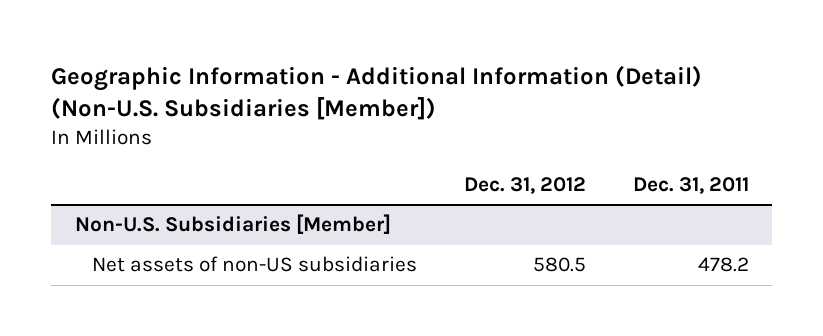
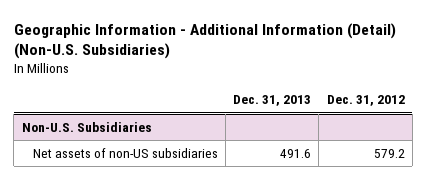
[51,64,703,120] Geographic Information - Additional Information (Detail) (Non-U.S. Subsidiaries [Member]) -> [13,22,396,60] Geographic Information - Additional Information (Detail) (Non-U.S. Subsidiaries)
[632,176,749,194] Dec. 31, 2011 -> none
none -> [233,95,312,107] Dec. 31, 2013
[74,214,391,235] Non-U.S. Subsidiaries [Member] -> [21,121,152,132] Non-U.S. Subsidiaries
[532,257,586,273] 580.5 -> [373,148,405,158] 579.2

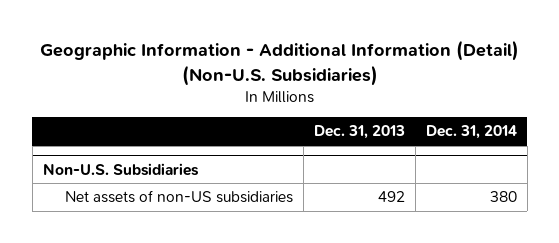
[326,95,405,107] Dec. 31, 2012 -> none
none -> [425,125,517,140] Dec. 31, 2014
[280,148,312,158] 491.6 -> [378,191,406,203] 492

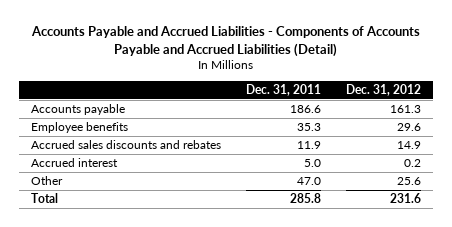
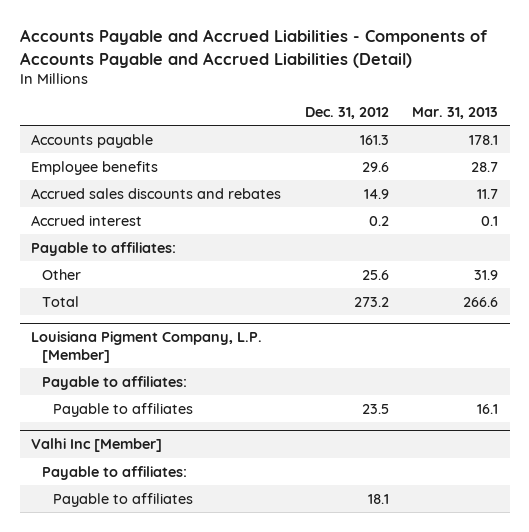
[245,83,321,96] Dec. 31, 2011 -> none
none -> [412,107,499,120] Mar. 31, 2013
none -> [31,241,177,256] Payable to affiliates:
[389,193,421,204] 231.6 -> [353,296,389,307] 273.2
none -> [31,331,263,364] Louisiana Pigment Company, L.P. [Member]
none -> [42,375,188,390] Payable to affiliates:
none -> [53,402,194,417] Payable to affiliates
none -> [31,438,163,453] Valhi Inc [Member]
none -> [42,465,188,480] Payable to affiliates:
none -> [53,492,194,507] Payable to affiliates

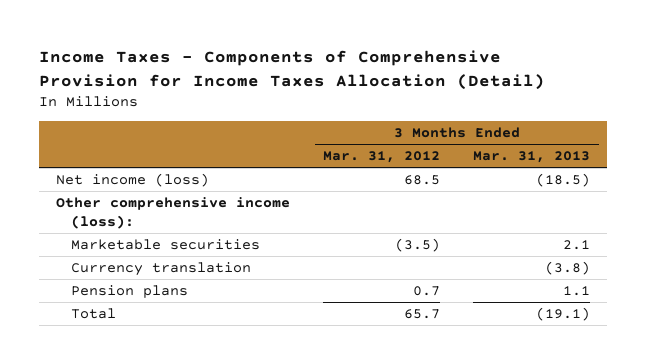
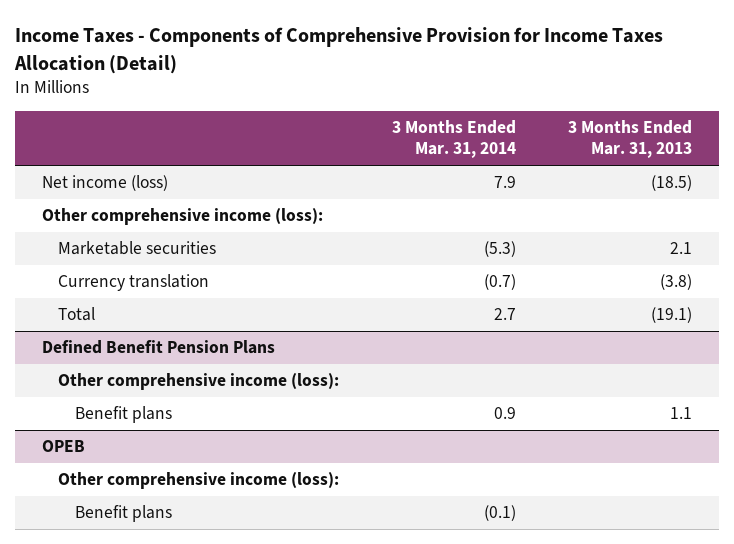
[323,151,441,164] Mar. 31, 2012 -> none
none -> [391,120,516,159] 3 Months Ended Mar. 31, 2014
[70,284,188,298] Pension plans -> none
none -> [41,340,275,355] Defined Benefit Pension Plans
none -> [58,373,340,391] Other comprehensive income (loss):
none -> [75,406,173,424] Benefit plans
none -> [41,440,85,453] OPEB
none -> [58,472,340,490] Other comprehensive income (loss):
none -> [75,505,173,523] Benefit plans

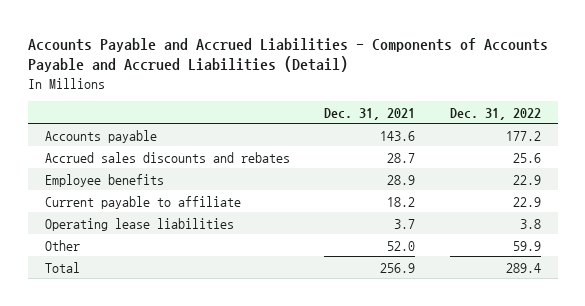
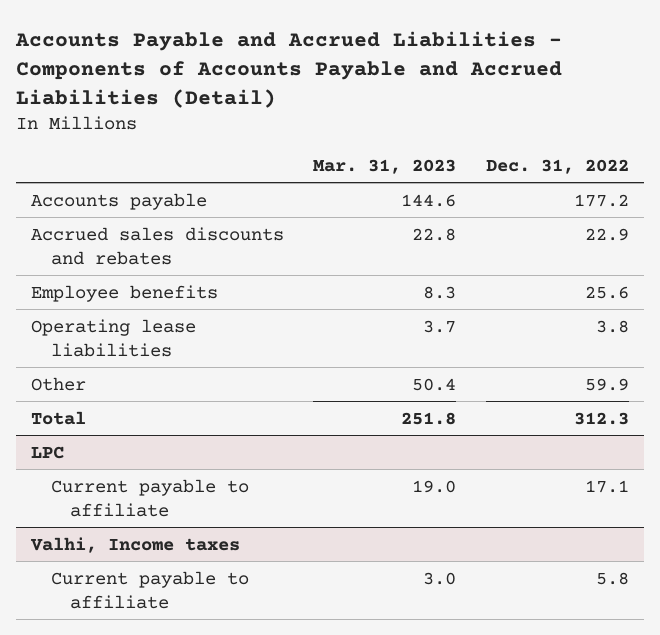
[324,107,416,120] Dec. 31, 2021 -> none
none -> [313,158,457,174] Mar. 31, 2023
[44,195,241,209] Current payable to affiliate -> none
[512,152,541,163] 25.6 -> [584,227,629,241] 22.9
[512,174,541,185] 22.9 -> [584,285,629,299] 25.6
[505,262,541,273] 289.4 -> [573,411,629,425] 312.3
none -> [31,445,65,459] LPC
none -> [50,478,249,517] Current payable to affiliate
none -> [30,536,241,553] Valhi, Income taxes
none -> [50,570,249,609] Current payable to affiliate

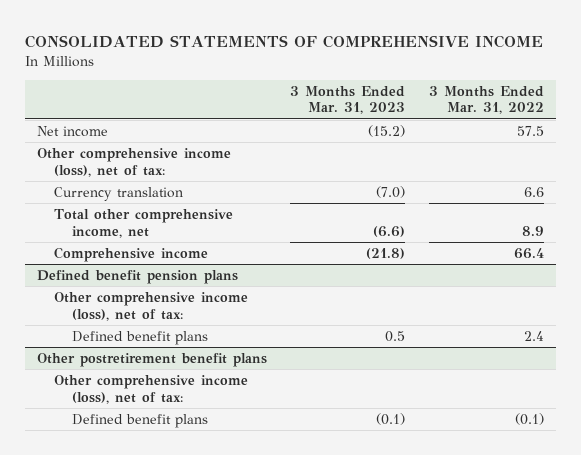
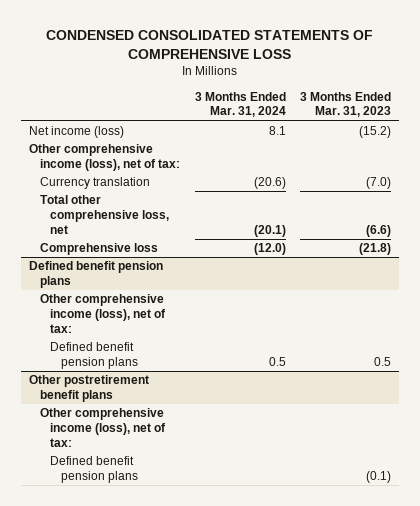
[24,34,543,48] CONSOLIDATED STATEMENTS OF COMPREHENSIVE INCOME -> [46,30,374,59] CONDENSED CONSOLIDATED STATEMENTS OF COMPREHENSIVE LOSS
[429,85,545,115] 3 Months Ended Mar. 31, 2022 -> none
none -> [194,91,286,118] 3 Months Ended Mar. 31, 2024
[36,125,108,137] Net income -> [28,126,124,139] Net income (loss)
[54,208,234,238] Total other comprehensive income, net -> [39,195,170,235] Total other comprehensive loss, net
[54,246,209,262] Comprehensive income -> [39,243,158,256] Comprehensive loss
[71,330,208,345] Defined benefit plans -> [50,342,139,370] Defined benefit pension plans
[71,413,208,428] Defined benefit plans -> [50,456,139,484] Defined benefit pension plans

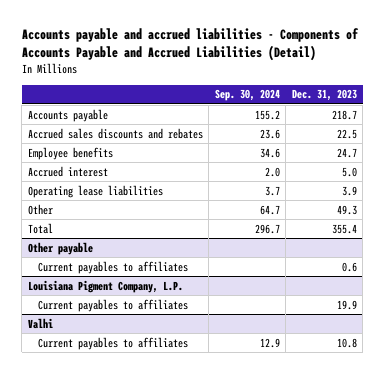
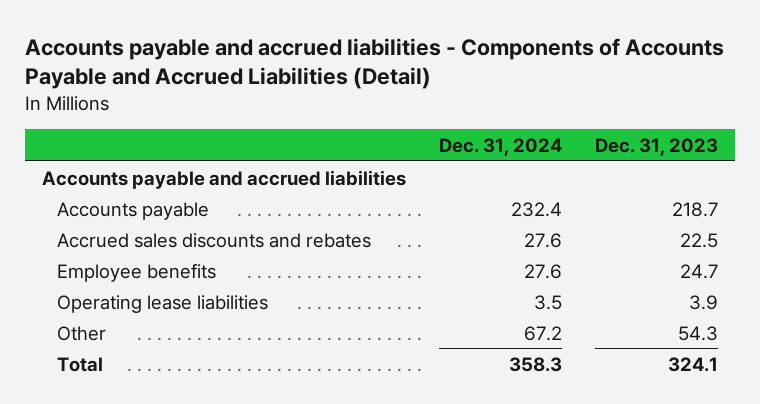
[214,89,280,102] Sep. 30, 2024 -> none
none -> [438,137,562,156] Dec. 31, 2024
none -> [41,169,406,189] Accounts payable and accrued liabilities
[27,165,108,177] Accrued interest -> none
[27,241,93,255] Other payable -> none
[38,260,189,274] Current payables to affiliates -> none
[27,279,183,293] Louisiana Pigment Company, L.P. -> none
[38,298,189,312] Current payables to affiliates -> none
[27,317,53,329] Valhi -> none
[38,336,189,350] Current payables to affiliates -> none
[336,204,357,215] 49.3 -> [678,325,719,341] 54.3
[331,223,357,234] 355.4 -> [668,356,719,372] 324.1

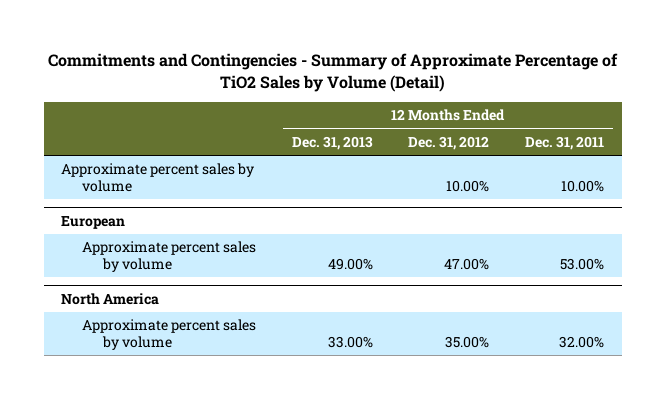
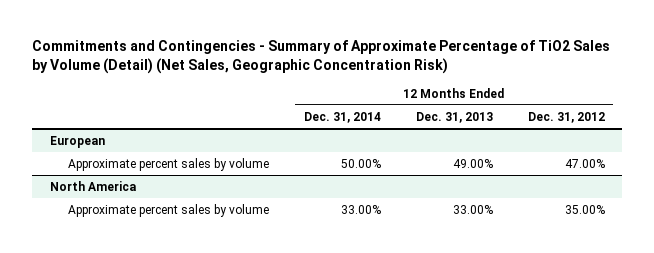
[47,52,618,92] Commitments and Contingencies - Summary of Approximate Percentage of TiO2 Sales by Volume (Detail) -> [32,39,611,74] Commitments and Contingencies - Summary of Approximate Percentage of TiO2 Sales by Volume (Detail) (Net Sales, Geographic Concentration Risk)
[525,135,605,150] Dec. 31, 2011 -> none
none -> [304,111,382,123] Dec. 31, 2014
[61,163,255,192] Approximate percent sales by volume -> none

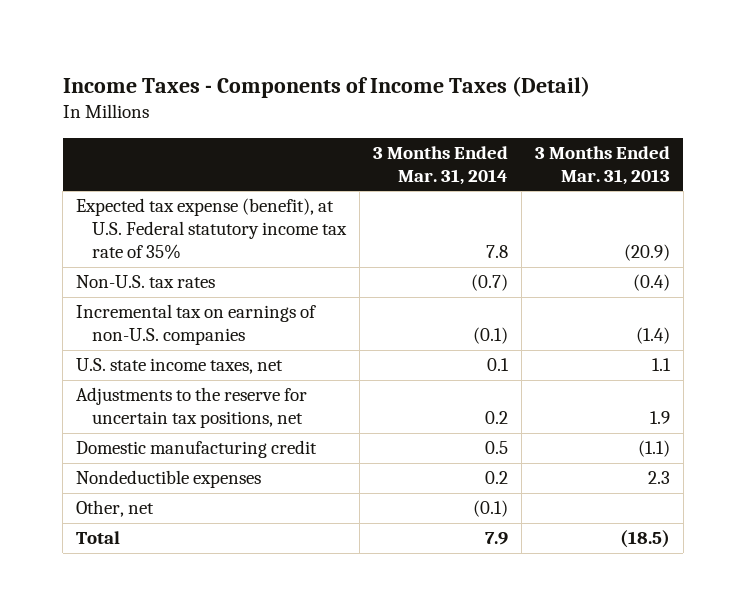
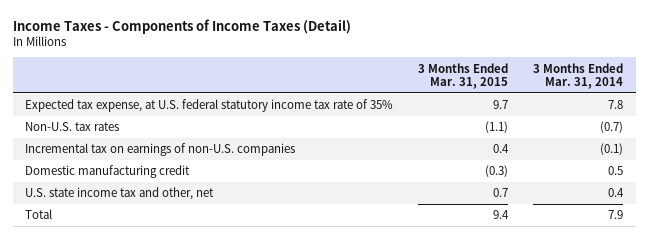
[534,146,670,186] 3 Months Ended Mar. 31, 2013 -> none
none -> [418,62,509,90] 3 Months Ended Mar. 31, 2015
[76,198,347,260] Expected tax expense (benefit), at U.S. Federal statutory income tax rate of 35% -> [25,99,394,113] Expected tax expense, at U.S. federal statutory income tax rate of 35%
[76,358,284,375] U.S. state income taxes, net -> none
[76,387,308,429] Adjustments to the reserve for uncertain tax positions, net -> none
[76,470,262,489] Nondeductible expenses -> none
[76,500,155,518] Other, net -> none
none -> [25,187,215,201] U.S. state income tax and other, net

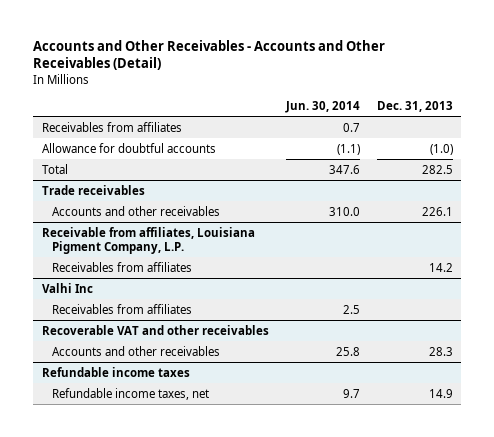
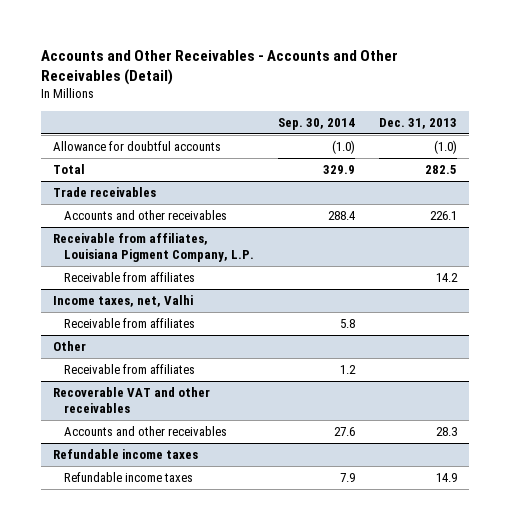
[284,100,360,113] Jun. 30, 2014 -> none
none -> [277,117,355,130] Sep. 30, 2014
[41,121,182,132] Receivables from affiliates -> none
[41,282,93,293] Valhi Inc -> none
[51,261,192,272] Receivables from affiliates -> [64,271,196,282] Receivable from affiliates
none -> [52,294,193,307] Income taxes, net, Valhi
[51,303,192,314] Receivables from affiliates -> [64,317,196,328] Receivable from affiliates
none -> [52,340,86,351] Other
none -> [64,363,196,374] Receivable from affiliates
[51,387,209,400] Refundable income taxes, net -> [64,471,194,482] Refundable income taxes

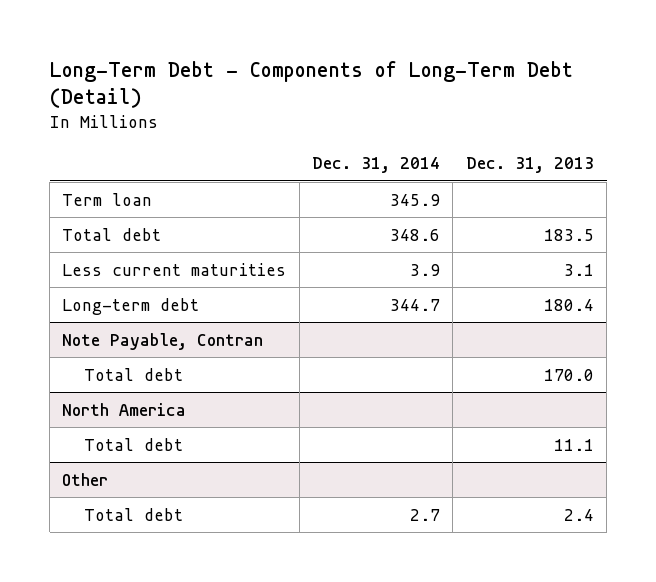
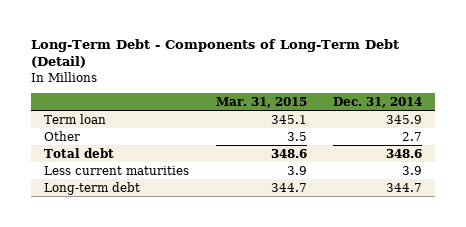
[465,157,594,174] Dec. 31, 2013 -> none
none -> [215,96,307,108] Mar. 31, 2015
none -> [44,130,81,141] Other
[62,332,264,350] Note Payable, Contran -> none
[83,367,183,381] Total debt -> none
[62,402,187,416] North America -> none
[83,437,183,451] Total debt -> none
[62,472,109,486] Other -> none
[83,507,183,521] Total debt -> none

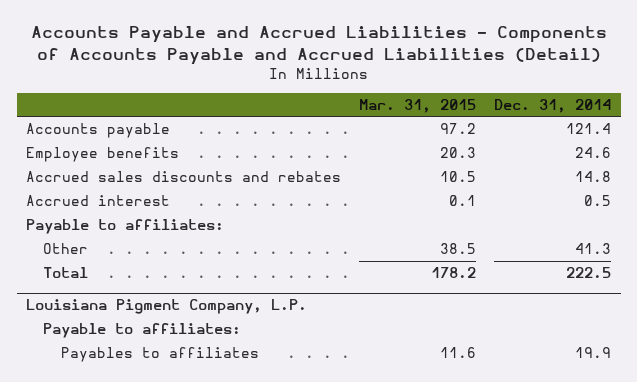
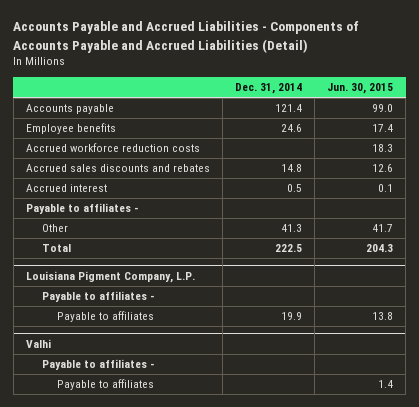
[359,98,477,113] Mar. 31, 2015 -> none
none -> [327,83,394,95] Jun. 30, 2015
none -> [25,143,200,153] Accrued workforce reduction costs
[25,219,224,235] Payable to affiliates: -> [25,203,139,215] Payable to affiliates -
[43,323,242,339] Payable to affiliates: -> [41,291,155,303] Payable to affiliates -
[60,347,259,363] Payables to affiliates -> [57,311,155,323] Payable to affiliates
none -> [25,338,51,348] Valhi
none -> [41,359,155,371] Payable to affiliates -
none -> [57,379,155,391] Payable to affiliates

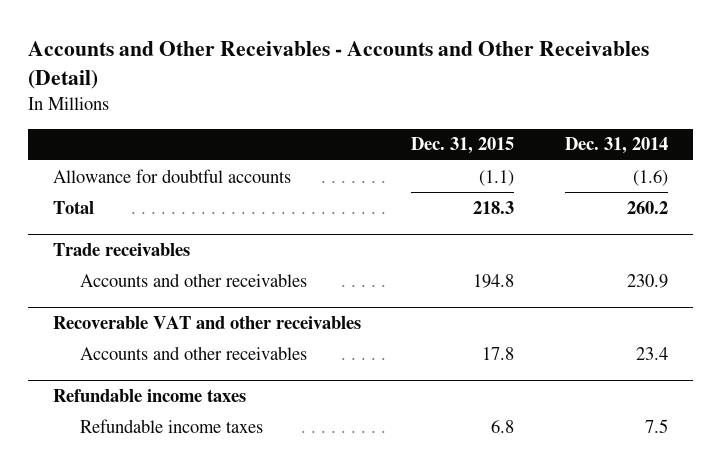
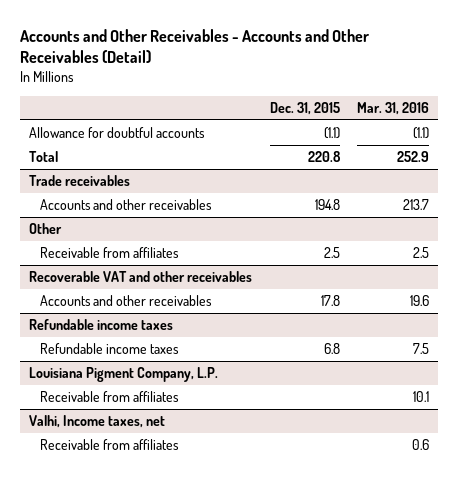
[564,137,668,155] Dec. 31, 2014 -> none
none -> [357,101,430,115] Mar. 31, 2016
[473,200,515,214] 218.3 -> [307,150,341,162] 220.8
none -> [29,222,63,234] Other
none -> [40,246,180,258] Receivable from affiliates
none -> [29,366,219,382] Louisiana Pigment Company, L.P.
none -> [40,390,180,402] Receivable from affiliates
none -> [29,414,166,428] Valhi, Income taxes, net
none -> [40,438,180,450] Receivable from affiliates

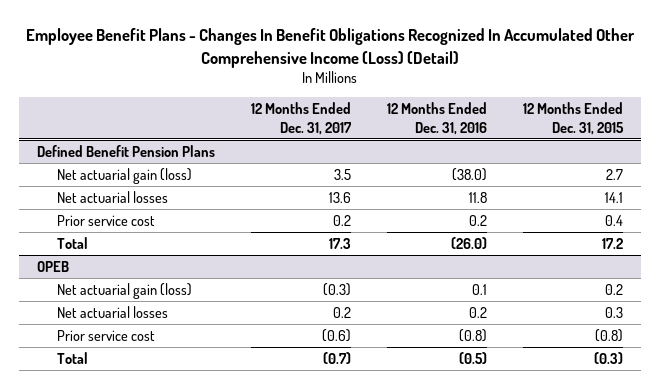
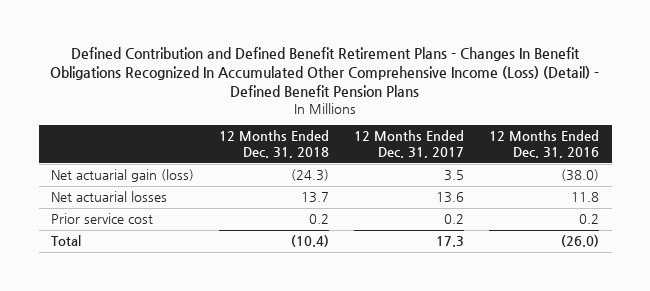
[26,28,636,68] Employee Benefit Plans - Changes In Benefit Obligations Recognized In Accumulated Other Comprehensive Income (Loss) (Detail) -> [50,46,600,97] Defined Contribution and Defined Benefit Retirement Plans - Changes In Benefit Obligations Recognized In Accumulated Other Comprehensive Income (Loss) (Detail) - Defined Benefit Pension Plans
[523,101,625,135] 12 Months Ended Dec. 31, 2015 -> none
none -> [219,130,330,159] 12 Months Ended Dec. 31, 2018
[37,144,216,157] Defined Benefit Pension Plans -> none
[37,260,70,272] OPEB -> none
[56,282,192,299] Net actuarial gain (loss) -> none
[56,305,168,318] Net actuarial losses -> none
[56,329,155,341] Prior service cost -> none
[56,351,88,364] Total -> none

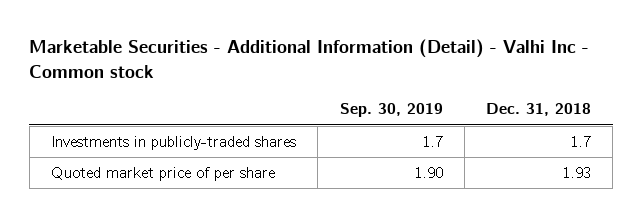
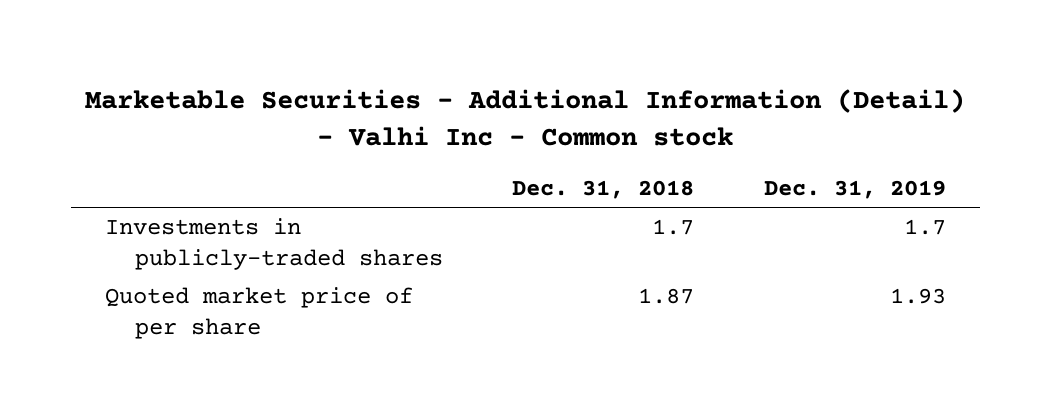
[339,103,443,118] Sep. 30, 2019 -> none
none -> [763,179,946,199] Dec. 31, 2019
[562,166,592,178] 1.93 -> [638,288,695,305] 1.87

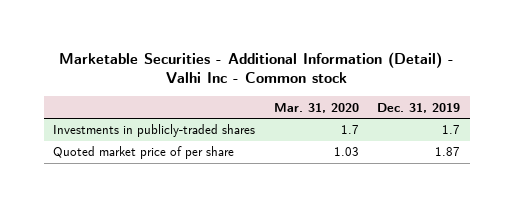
[512,179,695,199] Dec. 31, 2018 -> none
none -> [273,102,359,113] Mar. 31, 2020
[889,288,946,305] 1.93 -> [435,147,461,157] 1.87

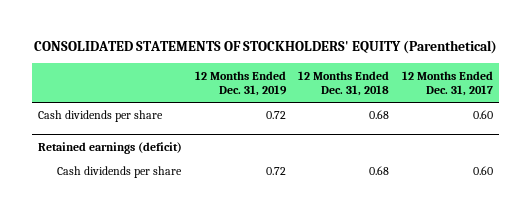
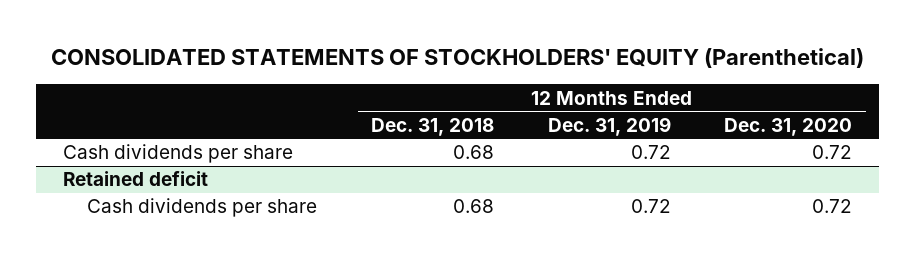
[401,70,493,97] 12 Months Ended Dec. 31, 2017 -> none
none -> [724,117,853,136] Dec. 31, 2020
[38,141,183,154] Retained earnings (deficit) -> [62,171,208,187] Retained deficit

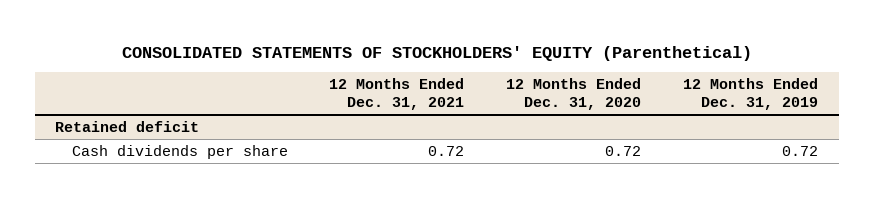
[371,117,495,136] Dec. 31, 2018 -> none
none -> [329,78,465,110] 12 Months Ended Dec. 31, 2021
[62,144,293,164] Cash dividends per share -> none

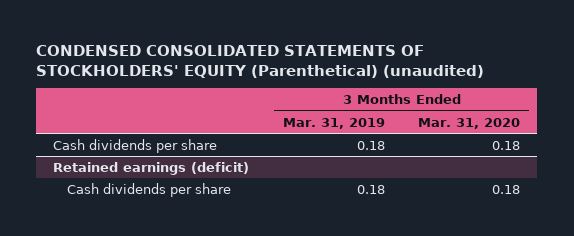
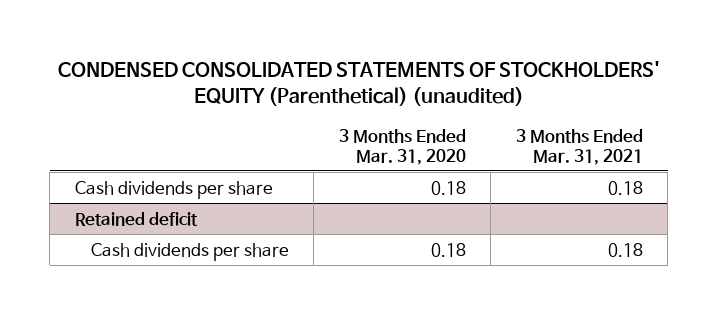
[282,117,385,129] Mar. 31, 2019 -> none
none -> [515,128,643,165] 3 Months Ended Mar. 31, 2021
[53,161,250,175] Retained earnings (deficit) -> [74,211,198,226] Retained deficit

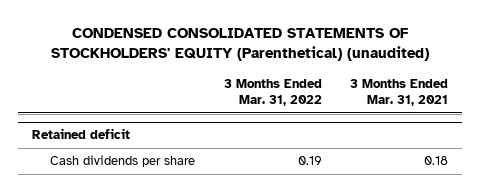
[338,128,466,165] 3 Months Ended Mar. 31, 2020 -> none
none -> [223,79,322,107] 3 Months Ended Mar. 31, 2022
[74,180,273,199] Cash dividends per share -> none

